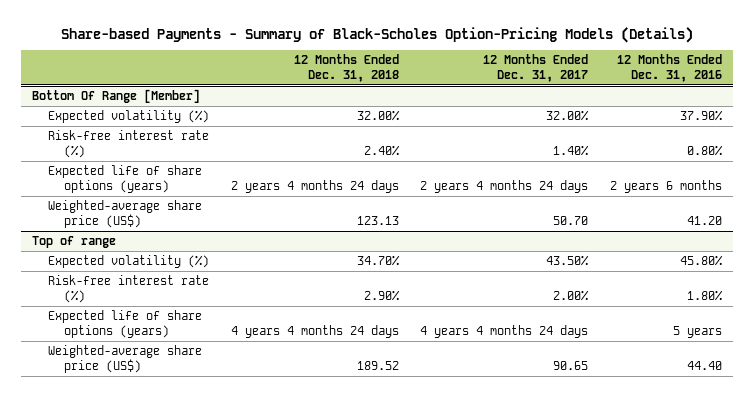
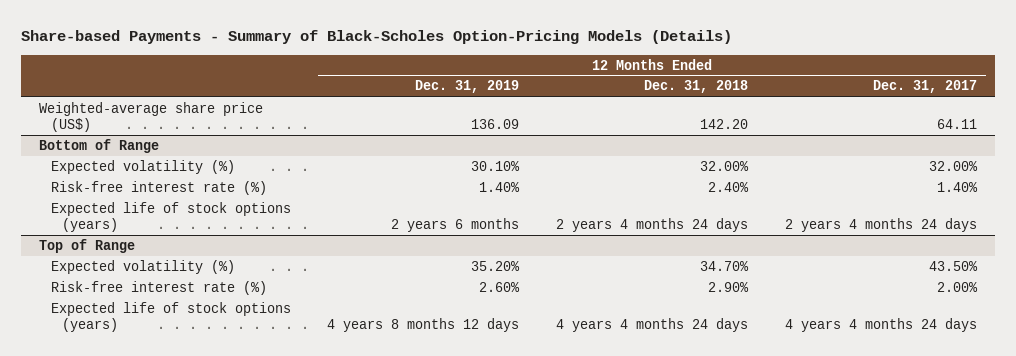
[617,54,723,82] 12 Months Ended Dec. 31, 2016 -> none
none -> [415,80,520,94] Dec. 31, 2019
none -> [39,101,264,132] Weighted-average share price (US$)
[31,89,200,104] Bottom Of Range [Member] -> [39,138,160,153] Bottom of Range
[47,200,202,228] Weighted-average share price (US$) -> none
[47,165,202,193] Expected life of share options (years) -> [50,201,291,232] Expected life of stock options (years)
[31,236,116,249] Top of range -> [39,238,136,253] Top of Range
[47,345,202,373] Weighted-average share price (US$) -> none
[47,310,202,338] Expected life of share options (years) -> [50,301,291,332] Expected life of stock options (years)

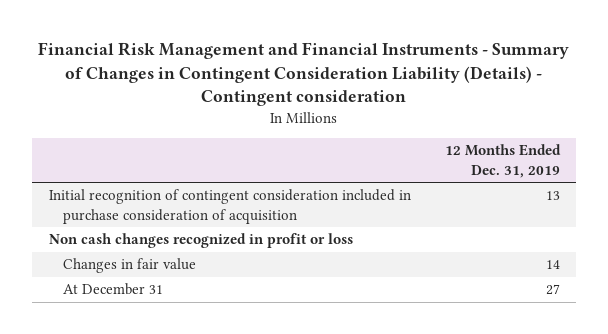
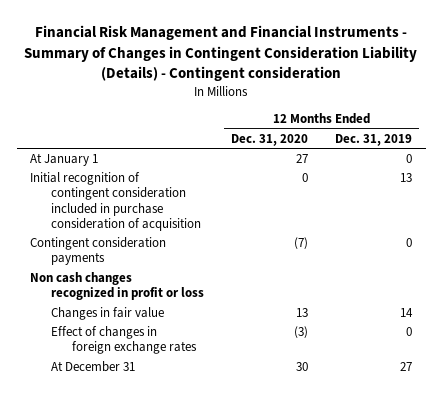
none -> [231,133,309,146] Dec. 31, 2020
none -> [30,153,99,167] At January 1
none -> [30,237,167,266] Contingent consideration payments
none -> [51,326,197,355] Effect of changes in foreign exchange rates

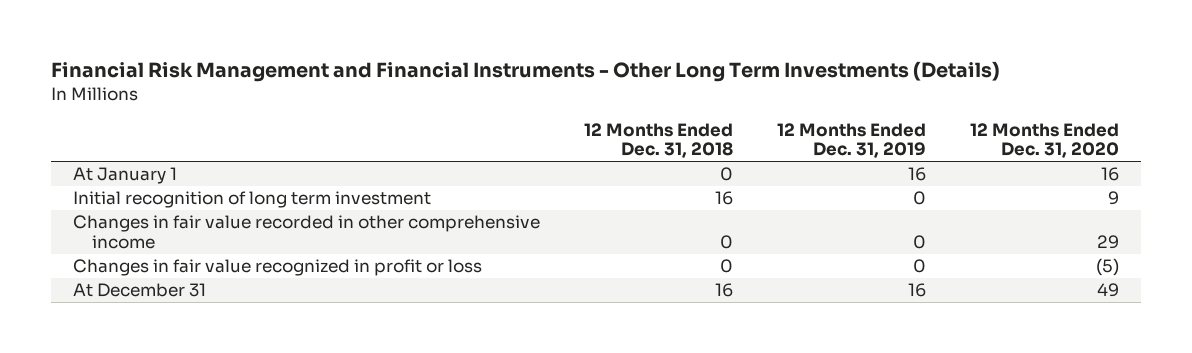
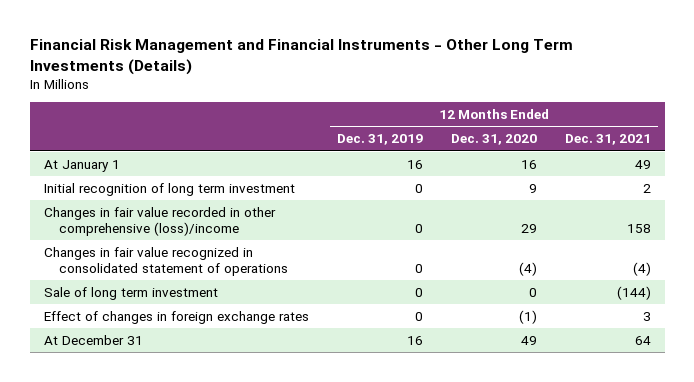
[583,122,733,159] 12 Months Ended Dec. 31, 2018 -> none
none -> [564,134,651,146] Dec. 31, 2021
[72,215,540,249] Changes in fair value recorded in other comprehensive income -> [43,206,276,236] Changes in fair value recorded in other comprehensive (loss)/income
[72,259,482,277] Changes in fair value recognized in profit or loss -> [43,246,288,276] Changes in fair value recognized in consolidated statement of operations
[1095,258,1119,277] (5) -> [518,261,537,276] (4)
none -> [43,286,218,300] Sale of long term investment
none -> [43,310,309,324] Effect of changes in foreign exchange rates

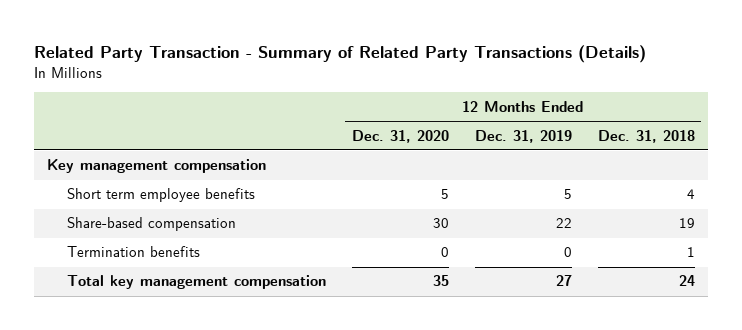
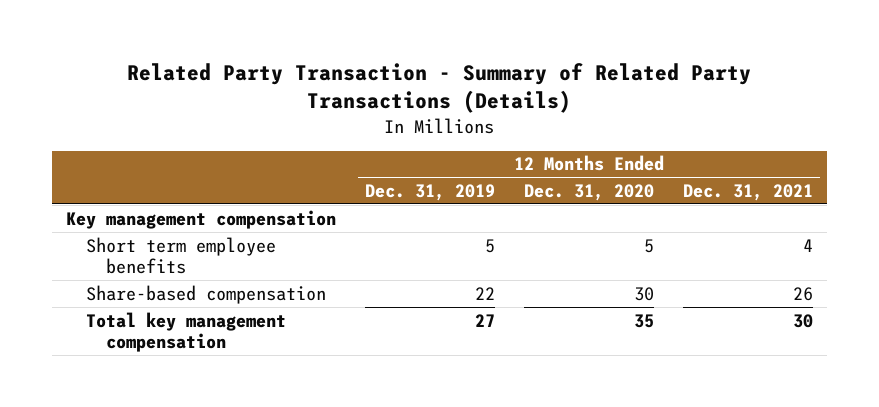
[597,129,695,143] Dec. 31, 2018 -> none
none -> [682,183,813,201] Dec. 31, 2021
[66,246,200,258] Termination benefits -> none

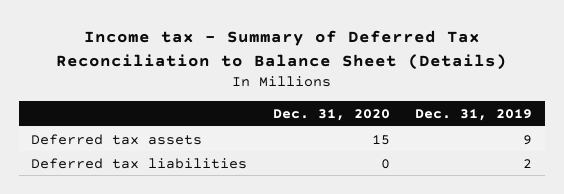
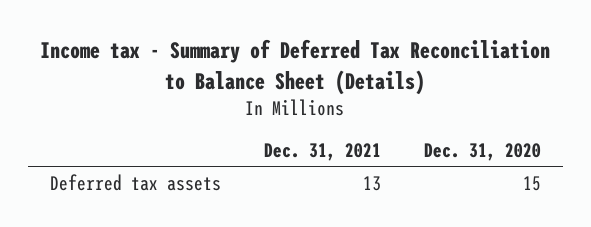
[415,108,533,121] Dec. 31, 2019 -> none
none -> [263,143,381,162] Dec. 31, 2021
[31,157,248,169] Deferred tax liabilities -> none

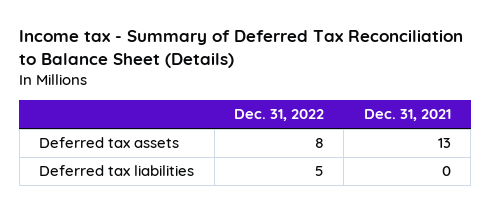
[424,143,542,162] Dec. 31, 2020 -> none
none -> [234,109,325,122] Dec. 31, 2022
none -> [39,165,195,177] Deferred tax liabilities

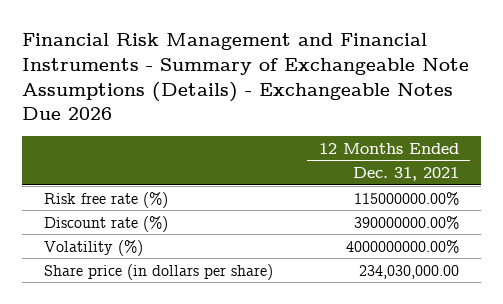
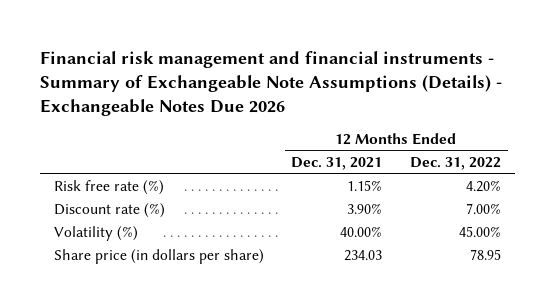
[21,33,469,121] Financial Risk Management and Financial Instruments - Summary of Exchangeable Note Assumptions (Details) - Exchangeable Notes Due 2026 -> [39,50,502,116] Financial risk management and financial instruments - Summary of Exchangeable Note Assumptions (Details) - Exchangeable Notes Due 2026
none -> [410,156,502,170] Dec. 31, 2022
[353,191,459,205] 115000000.00% -> [347,179,383,191] 1.15%
[353,215,459,229] 390000000.00% -> [347,202,383,214] 3.90%
[345,239,459,253] 4000000000.00% -> [340,225,383,237] 40.00%
[358,264,459,279] 234,030,000.00 -> [344,249,383,261] 234.03

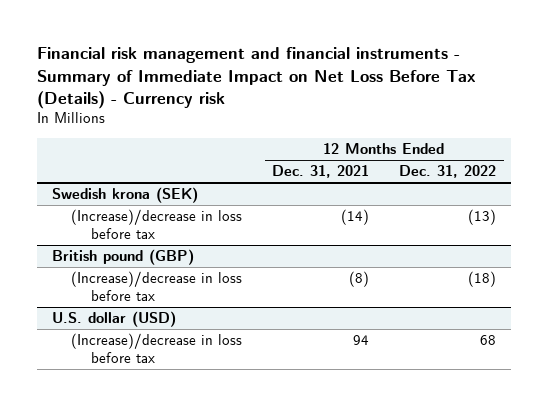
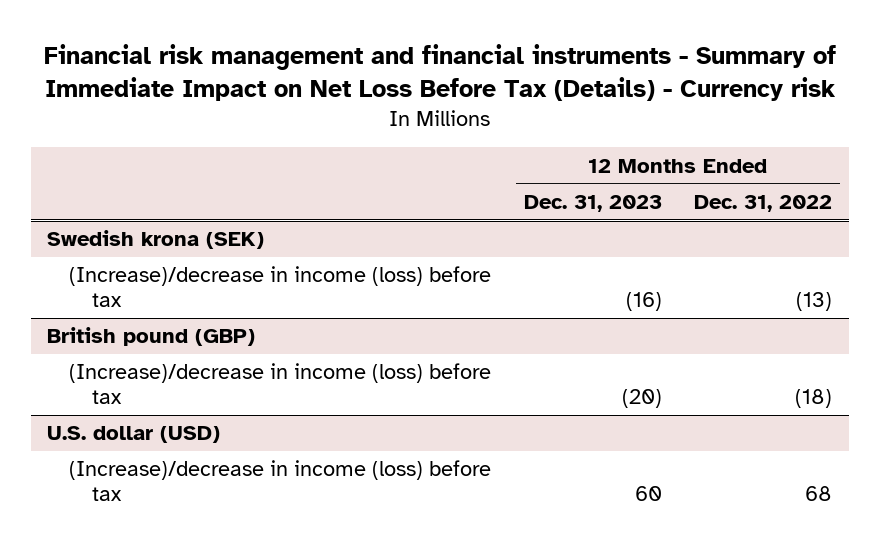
[272,165,370,179] Dec. 31, 2021 -> none
none -> [523,194,662,212] Dec. 31, 2023
[71,209,243,239] (Increase)/decrease in loss before tax -> [69,266,492,308] (Increase)/decrease in income (loss) before tax
[71,271,243,301] (Increase)/decrease in loss before tax -> [69,363,492,405] (Increase)/decrease in income (loss) before tax
[71,333,243,363] (Increase)/decrease in loss before tax -> [69,460,492,502] (Increase)/decrease in income (loss) before tax

